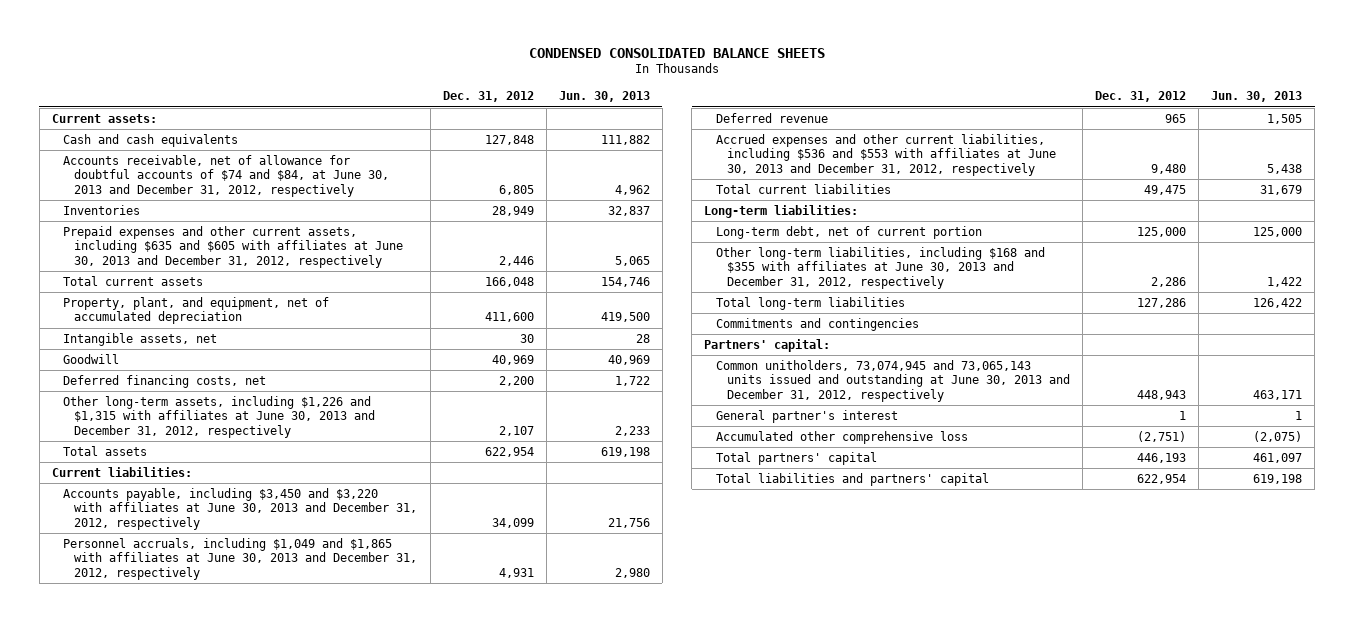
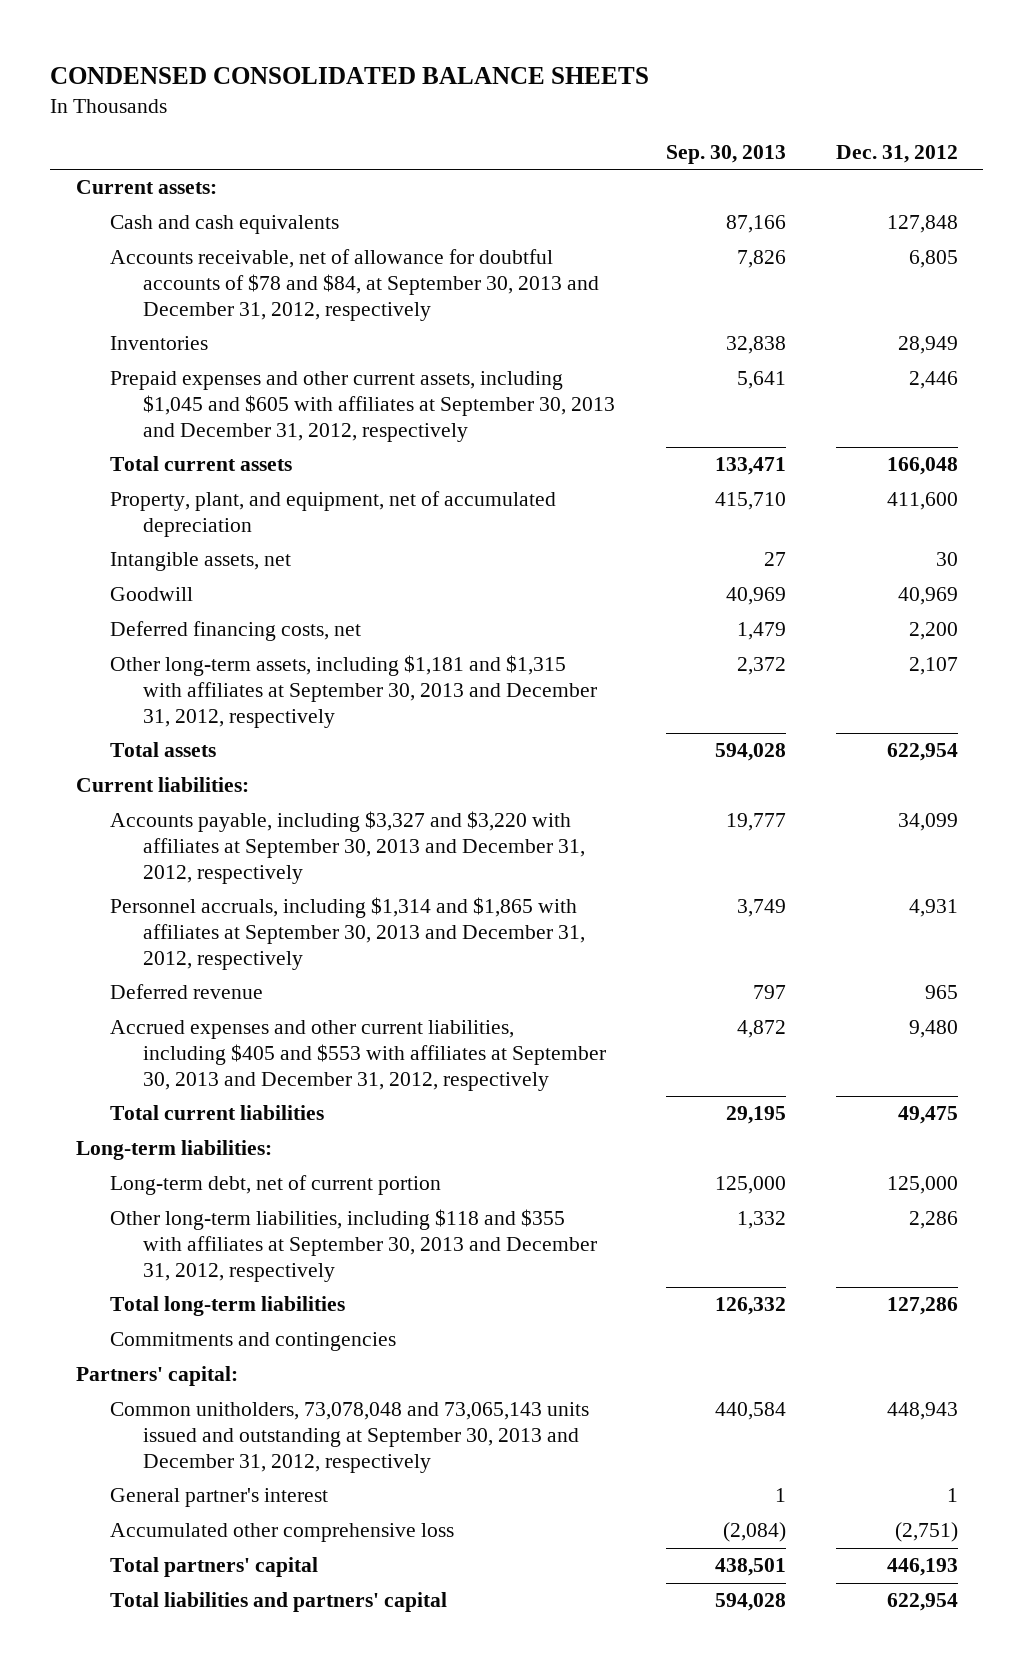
[558,91,650,103] Jun. 30, 2013 -> none
none -> [665,145,786,165] Sep. 30, 2013
[63,154,390,197] Accounts receivable, net of allowance for doubtful accounts of $74 and $84, at June 30, 2013 and December 31, 2012, respectively -> [109,249,600,321] Accounts receivable, net of allowance for doubtful accounts of $78 and $84, at September 30, 2013 and December 31, 2012, respectively
[63,225,404,268] Prepaid expenses and other current assets, including $635 and $605 with affiliates at June 30, 2013 and December 31, 2012, respectively -> [109,371,616,442] Prepaid expenses and other current assets, including $1,045 and $605 with affiliates at September 30, 2013 and December 31, 2012, respectively
[63,395,376,438] Other long-term assets, including $1,226 and $1,315 with affiliates at June 30, 2013 and December 31, 2012, respectively -> [109,655,598,728] Other long-term assets, including $1,181 and $1,315 with affiliates at September 30, 2013 and December 31, 2012, respectively
[63,487,418,530] Accounts payable, including $3,450 and $3,220 with affiliates at June 30, 2013 and December 31, 2012, respectively -> [109,811,586,884] Accounts payable, including $3,327 and $3,220 with affiliates at September 30, 2013 and December 31, 2012, respectively
[63,537,418,580] Personnel accruals, including $1,049 and $1,865 with affiliates at June 30, 2013 and December 31, 2012, respectively -> [109,897,586,970] Personnel accruals, including $1,314 and $1,865 with affiliates at September 30, 2013 and December 31, 2012, respectively
[715,133,1057,176] Accrued expenses and other current liabilities, including $536 and $553 with affiliates at June 30, 2013 and December 31, 2012, respectively -> [109,1020,607,1091] Accrued expenses and other current liabilities, including $405 and $553 with affiliates at September 30, 2013 and December 31, 2012, respectively
[715,246,1045,289] Other long-term liabilities, including $168 and $355 with affiliates at June 30, 2013 and December 31, 2012, respectively -> [109,1209,598,1282] Other long-term liabilities, including $118 and $355 with affiliates at September 30, 2013 and December 31, 2012, respectively
[715,359,1071,402] Common unitholders, 73,074,945 and 73,065,143 units issued and outstanding at June 30, 2013 and December 31, 2012, respectively -> [109,1402,589,1473] Common unitholders, 73,078,048 and 73,065,143 units issued and outstanding at September 30, 2013 and December 31, 2012, respectively

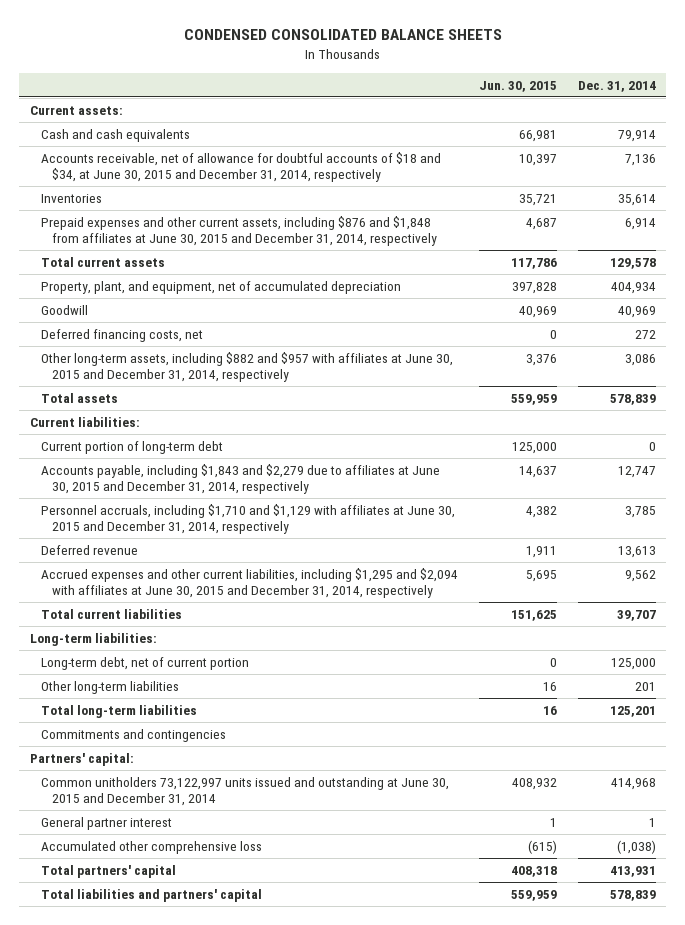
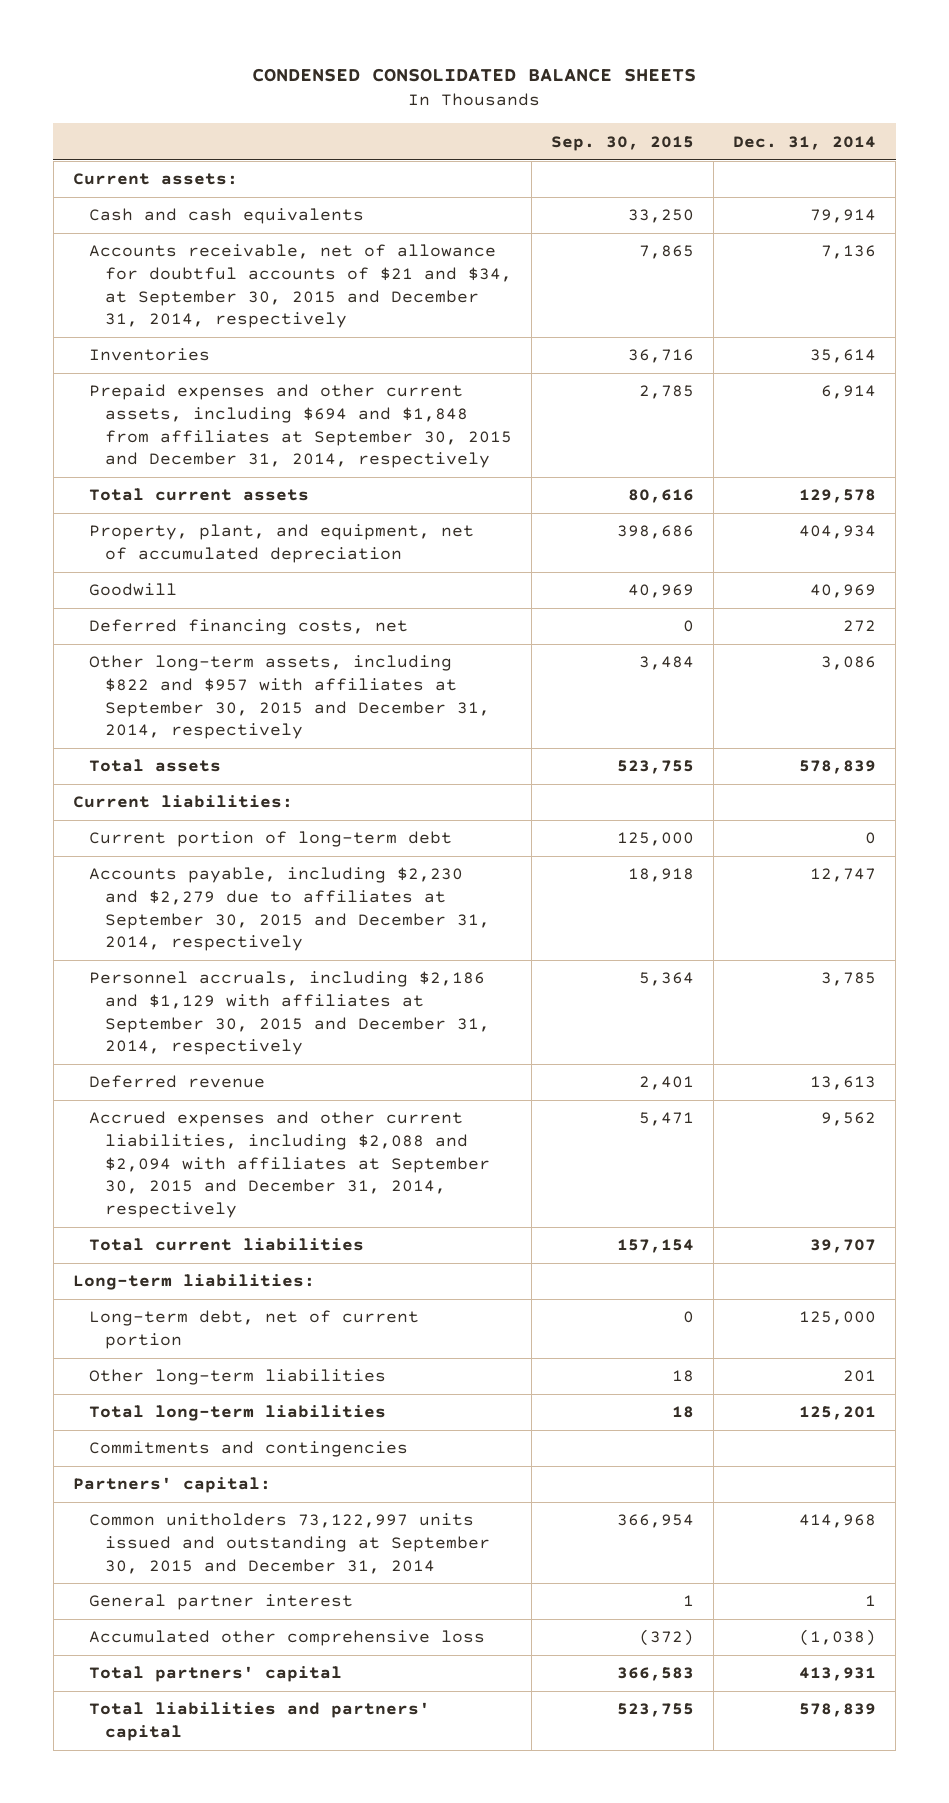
[478,80,557,92] Jun. 30, 2015 -> none
none -> [550,135,694,151] Sep. 30, 2015
[40,152,441,182] Accounts receivable, net of allowance for doubtful accounts of $18 and $34, at June 30, 2015 and December 31, 2014, respectively -> [88,244,512,329] Accounts receivable, net of allowance for doubtful accounts of $21 and $34, at September 30, 2015 and December 31, 2014, respectively
[40,216,437,246] Prepaid expenses and other current assets, including $876 and $1,848 from affiliates at June 30, 2015 and December 31, 2014, respectively -> [88,384,512,469] Prepaid expenses and other current assets, including $694 and $1,848 from affiliates at September 30, 2015 and December 31, 2014, respectively
[40,352,453,382] Other long-term assets, including $882 and $957 with affiliates at June 30, 2015 and December 31, 2014, respectively -> [88,655,490,740] Other long-term assets, including $822 and $957 with affiliates at September 30, 2015 and December 31, 2014, respectively
[40,464,440,494] Accounts payable, including $1,843 and $2,279 due to affiliates at June 30, 2015 and December 31, 2014, respectively -> [88,867,490,952] Accounts payable, including $2,230 and $2,279 due to affiliates at September 30, 2015 and December 31, 2014, respectively
[40,504,455,534] Personnel accruals, including $1,710 and $1,129 with affiliates at June 30, 2015 and December 31, 2014, respectively -> [88,971,490,1056] Personnel accruals, including $2,186 and $1,129 with affiliates at September 30, 2015 and December 31, 2014, respectively
[40,568,458,598] Accrued expenses and other current liabilities, including $1,295 and $2,094 with affiliates at June 30, 2015 and December 31, 2014, respectively -> [88,1111,490,1219] Accrued expenses and other current liabilities, including $2,088 and $2,094 with affiliates at September 30, 2015 and December 31, 2014, respectively
[40,777,449,806] Common unitholders 73,122,997 units issued and outstanding at June 30, 2015 and December 31, 2014 -> [88,1513,490,1574] Common unitholders 73,122,997 units issued and outstanding at September 30, 2015 and December 31, 2014

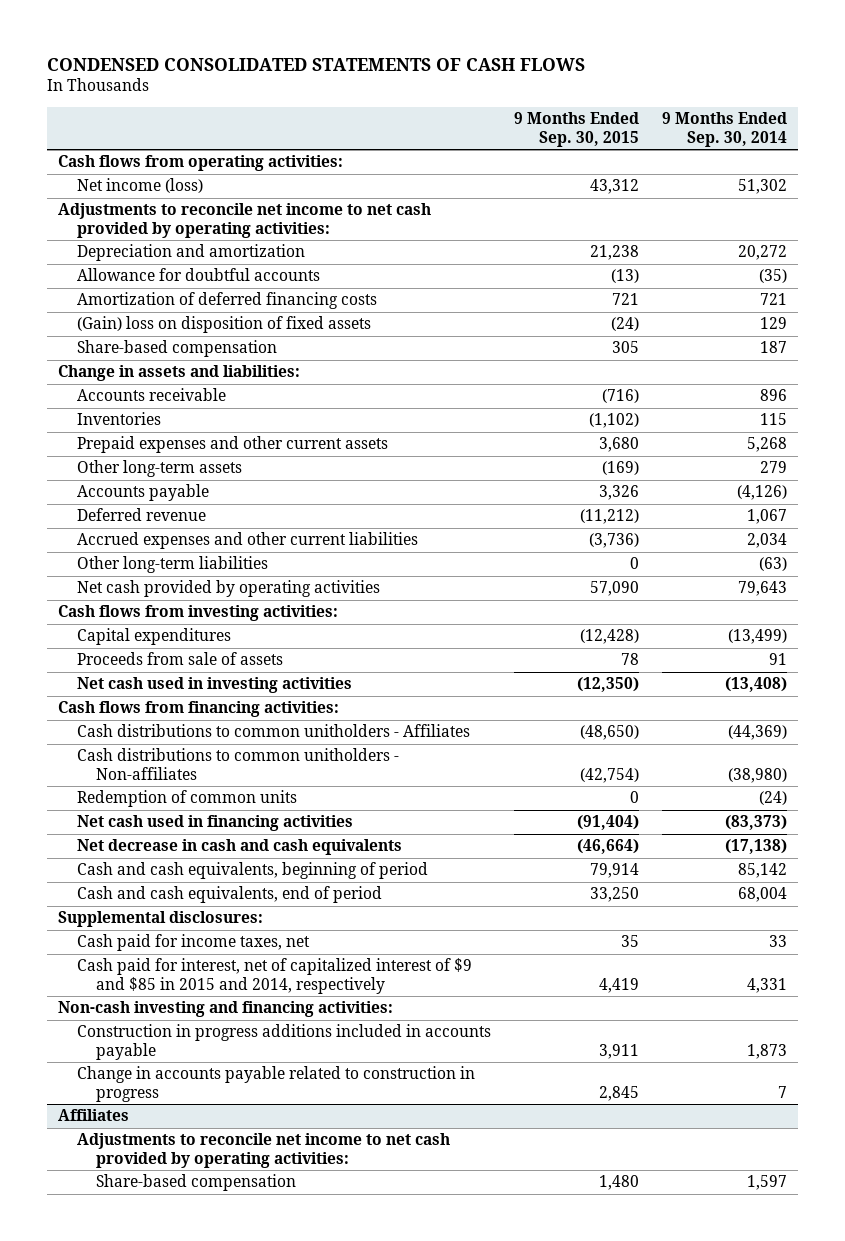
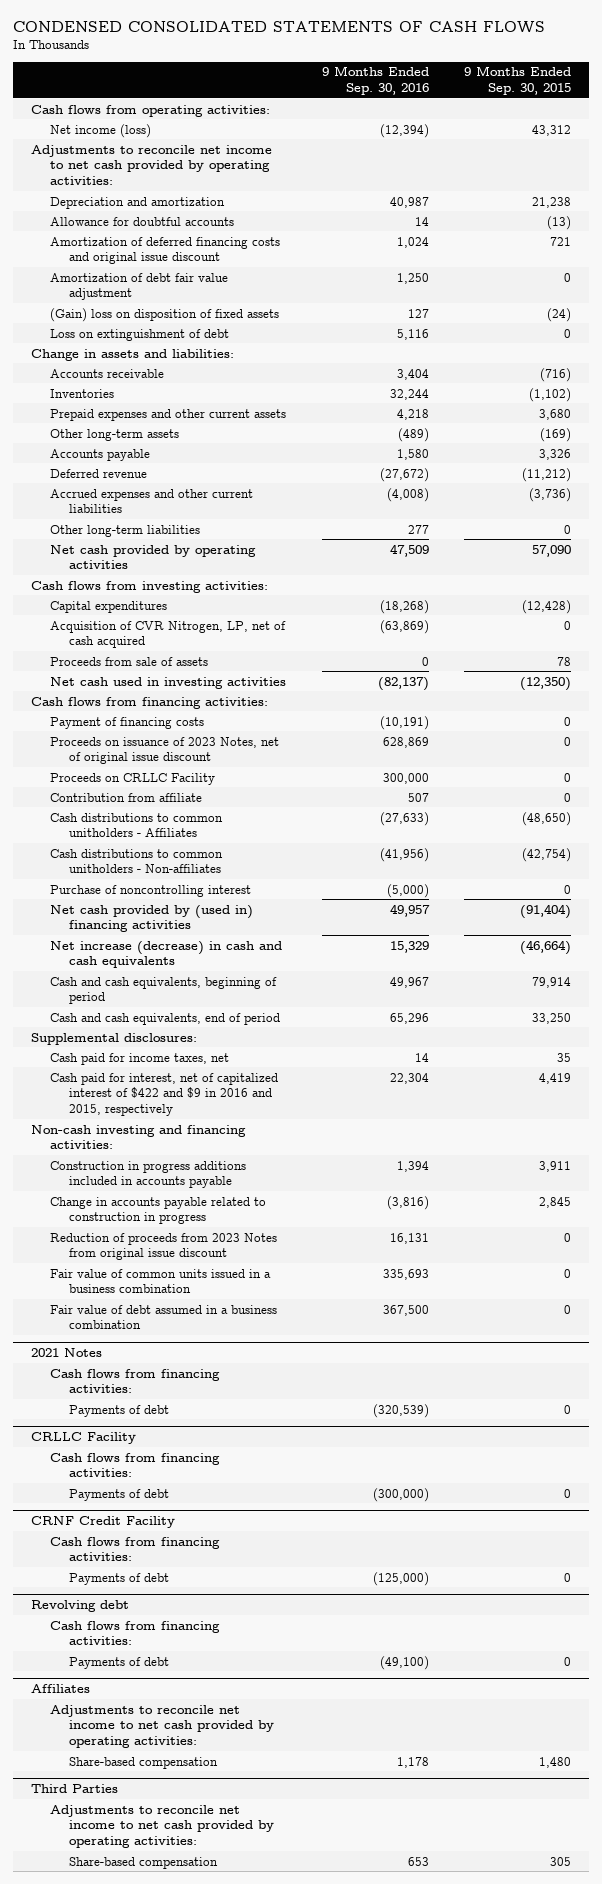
[661,112,787,147] 9 Months Ended Sep. 30, 2014 -> none
none -> [321,66,429,95] 9 Months Ended Sep. 30, 2016
[76,292,377,310] Amortization of deferred financing costs -> [49,236,280,265] Amortization of deferred financing costs and original issue discount
none -> [49,272,228,301] Amortization of debt fair value adjustment
[76,340,277,358] Share-based compensation -> none
none -> [49,328,229,341] Loss on extinguishment of debt
none -> [49,620,286,649] Acquisition of CVR Nitrogen, LP, net of cash acquired
none -> [49,716,204,729] Payment of financing costs
none -> [49,736,279,765] Proceeds on issuance of 2023 Notes, net of original issue discount
none -> [49,772,215,785] Proceeds on CRLLC Facility
none -> [49,792,202,802] Contribution from affiliate
[76,790,297,808] Redemption of common units -> none
none -> [49,884,251,897] Purchase of noncontrolling interest
[76,815,353,832] Net cash used in financing activities -> [49,904,253,933] Net cash provided by (used in) financing activities
[76,839,402,856] Net decrease in cash and cash equivalents -> [49,940,282,969] Net increase (decrease) in cash and cash equivalents
[76,958,472,995] Cash paid for interest, net of capitalized interest of $9 and $85 in 2015 and 2014, respectively -> [49,1072,278,1116] Cash paid for interest, net of capitalized interest of $422 and $9 in 2016 and 2015, respectively
none -> [49,1232,277,1261] Reduction of proceeds from 2023 Notes from original issue discount
none -> [49,1268,271,1294] Fair value of common units issued in a business combination
none -> [49,1304,277,1330] Fair value of debt assumed in a business combination
none -> [30,1348,102,1358] 2021 Notes
none -> [49,1368,220,1394] Cash flows from financing activities:
none -> [69,1404,170,1417] Payments of debt
none -> [30,1432,136,1445] CRLLC Facility
none -> [49,1452,220,1478] Cash flows from financing activities:
none -> [69,1488,170,1501] Payments of debt
none -> [30,1516,175,1529] CRNF Credit Facility
none -> [49,1536,220,1562] Cash flows from financing activities:
none -> [69,1572,170,1585] Payments of debt
none -> [30,1600,129,1613] Revolving debt
none -> [49,1620,220,1646] Cash flows from financing activities:
none -> [69,1656,170,1669] Payments of debt
none -> [30,1784,118,1794] Third Parties
none -> [49,1804,275,1848] Adjustments to reconcile net income to net cash provided by operating activities:
none -> [69,1856,219,1869] Share-based compensation

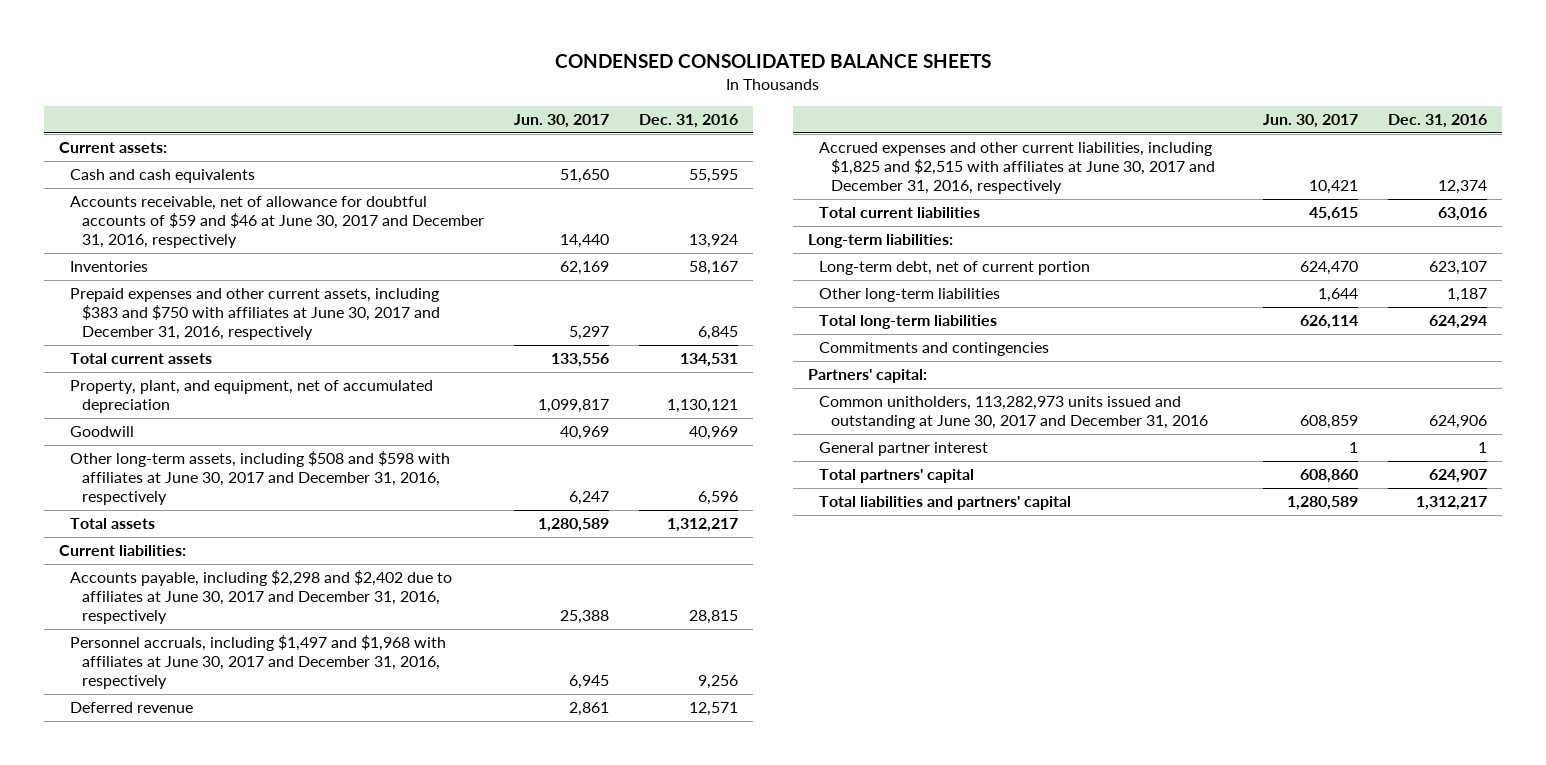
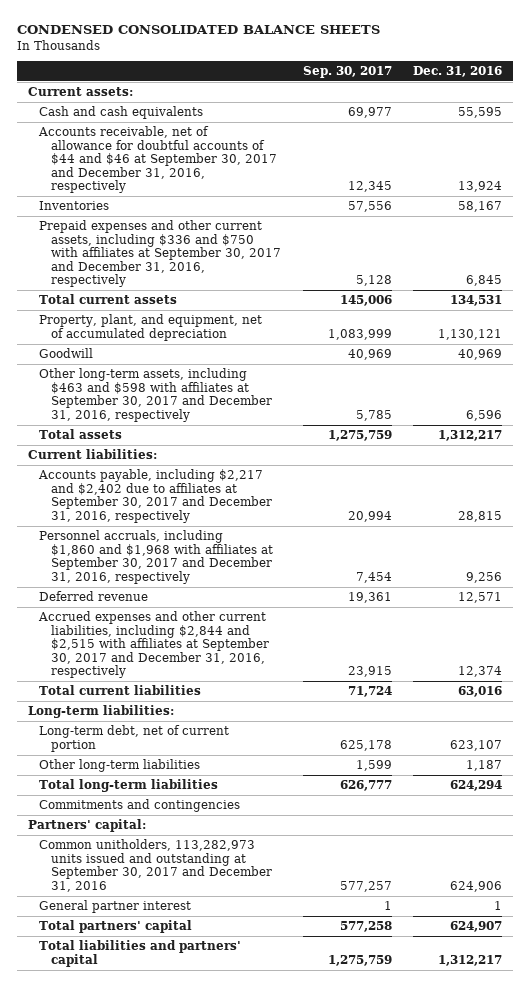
[513,113,609,128] Jun. 30, 2017 -> none
none -> [302,65,392,78] Sep. 30, 2017
[70,196,484,249] Accounts receivable, net of allowance for doubtful accounts of $59 and $46 at June 30, 2017 and December 31, 2016, respectively -> [38,126,278,194] Accounts receivable, net of allowance for doubtful accounts of $44 and $46 at September 30, 2017 and December 31, 2016, respectively
[70,288,440,341] Prepaid expenses and other current assets, including $383 and $750 with affiliates at June 30, 2017 and December 31, 2016, respectively -> [39,220,282,288] Prepaid expenses and other current assets, including $336 and $750 with affiliates at September 30, 2017 and December 31, 2016, respectively
[70,451,451,506] Other long-term assets, including $508 and $598 with affiliates at June 30, 2017 and December 31, 2016, respectively -> [39,368,273,422] Other long-term assets, including $463 and $598 with affiliates at September 30, 2017 and December 31, 2016, respectively
[70,570,453,625] Accounts payable, including $2,298 and $2,402 due to affiliates at June 30, 2017 and December 31, 2016, respectively -> [38,469,273,523] Accounts payable, including $2,217 and $2,402 due to affiliates at September 30, 2017 and December 31, 2016, respectively
[70,635,447,690] Personnel accruals, including $1,497 and $1,968 with affiliates at June 30, 2017 and December 31, 2016, respectively -> [39,530,274,584] Personnel accruals, including $1,860 and $1,968 with affiliates at September 30, 2017 and December 31, 2016, respectively
[819,142,1215,195] Accrued expenses and other current liabilities, including $1,825 and $2,515 with affiliates at June 30, 2017 and December 31, 2016, respectively -> [38,611,270,679] Accrued expenses and other current liabilities, including $2,844 and $2,515 with affiliates at September 30, 2017 and December 31, 2016, respectively
[819,396,1208,430] Common unitholders, 113,282,973 units issued and outstanding at June 30, 2017 and December 31, 2016 -> [39,839,273,892] Common unitholders, 113,282,973 units issued and outstanding at September 30, 2017 and December 31, 2016

